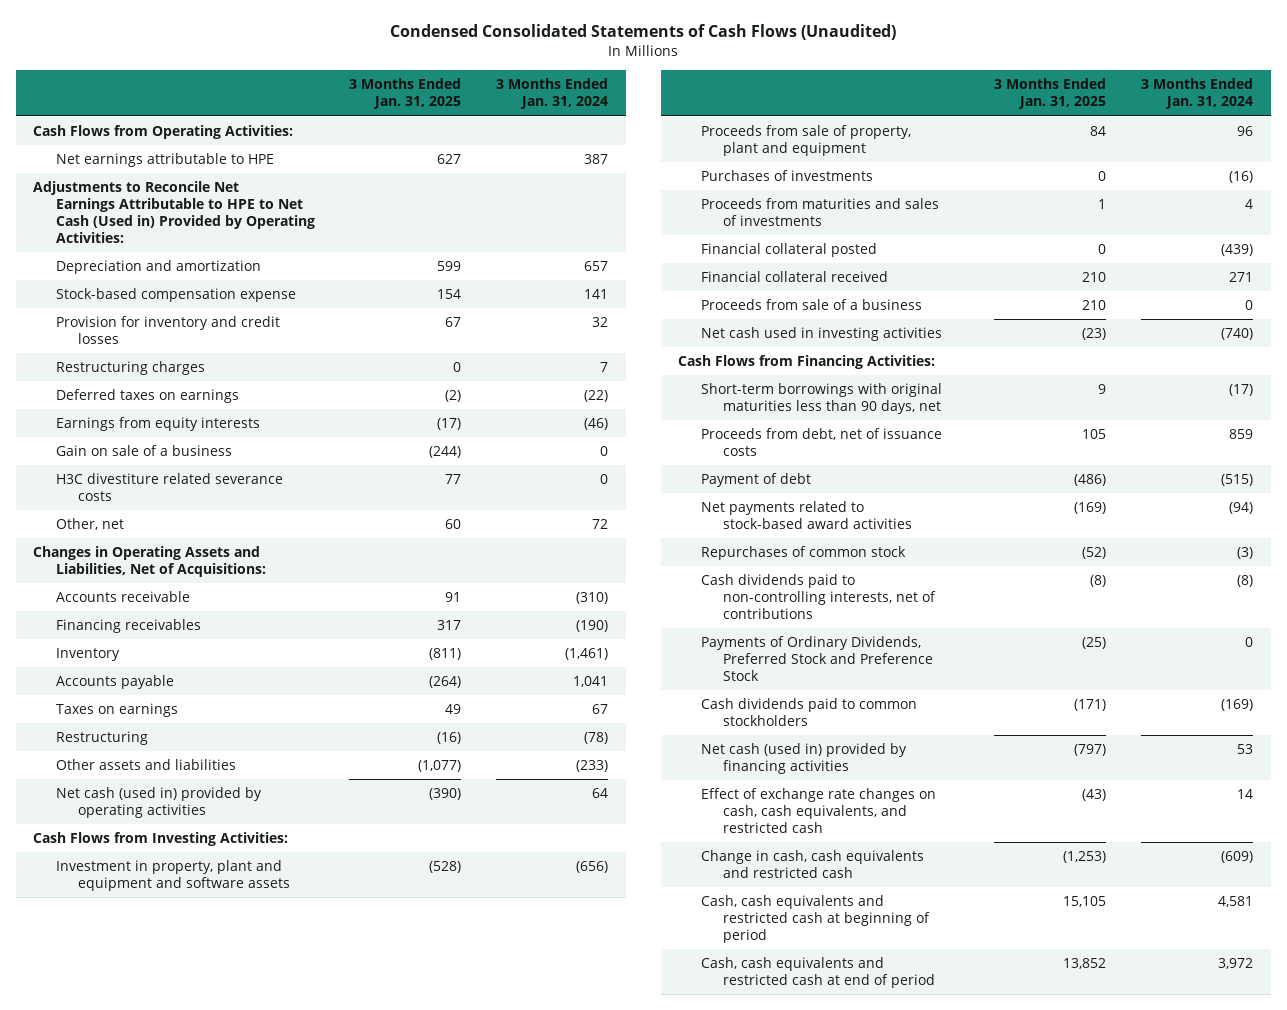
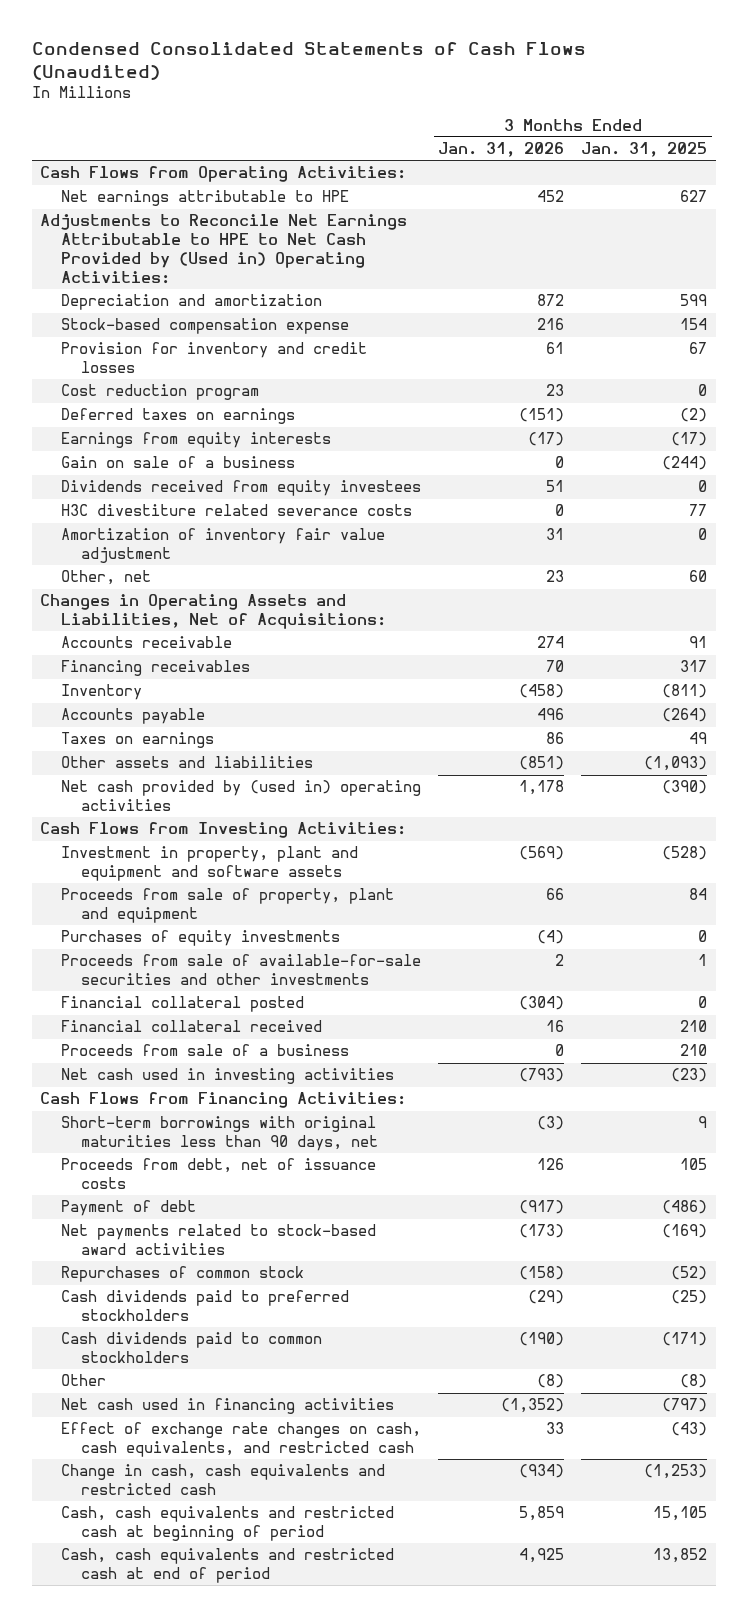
[496,78,609,110] 3 Months Ended Jan. 31, 2024 -> none
none -> [438,142,565,158] Jan. 31, 2026
[33,181,315,244] Adjustments to Reconcile Net Earnings Attributable to HPE to Net Cash (Used in) Provided by Operating Activities: -> [40,214,408,284] Adjustments to Reconcile Net Earnings Attributable to HPE to Net Cash Provided by (Used in) Operating Activities:
[55,361,205,376] Restructuring charges -> none
none -> [60,384,259,401] Cost reduction program
none -> [60,480,421,497] Dividends received from equity investees
none -> [60,528,385,564] Amortization of inventory fair value adjustment
[55,731,148,746] Restructuring -> none
[418,760,462,773] (1,077) -> [644,756,708,772] (1,093)
[55,787,262,819] Net cash (used in) provided by operating activities -> [60,780,421,812] Net cash provided by (used in) operating activities
[700,198,939,227] Proceeds from maturities and sales of investments -> none
[700,170,873,182] Purchases of investments -> [60,930,340,947] Purchases of equity investments
none -> [60,954,421,986] Proceeds from sale of available-for-sale securities and other investments
[700,574,936,620] Cash dividends paid to non-controlling interests, net of contributions -> none
[700,636,933,682] Payments of Ordinary Dividends, Preferred Stock and Preference Stock -> [60,1290,349,1322] Cash dividends paid to preferred stockholders
none -> [60,1374,106,1387] Other
[700,743,907,775] Net cash (used in) provided by financing activities -> [60,1398,394,1415] Net cash used in financing activities

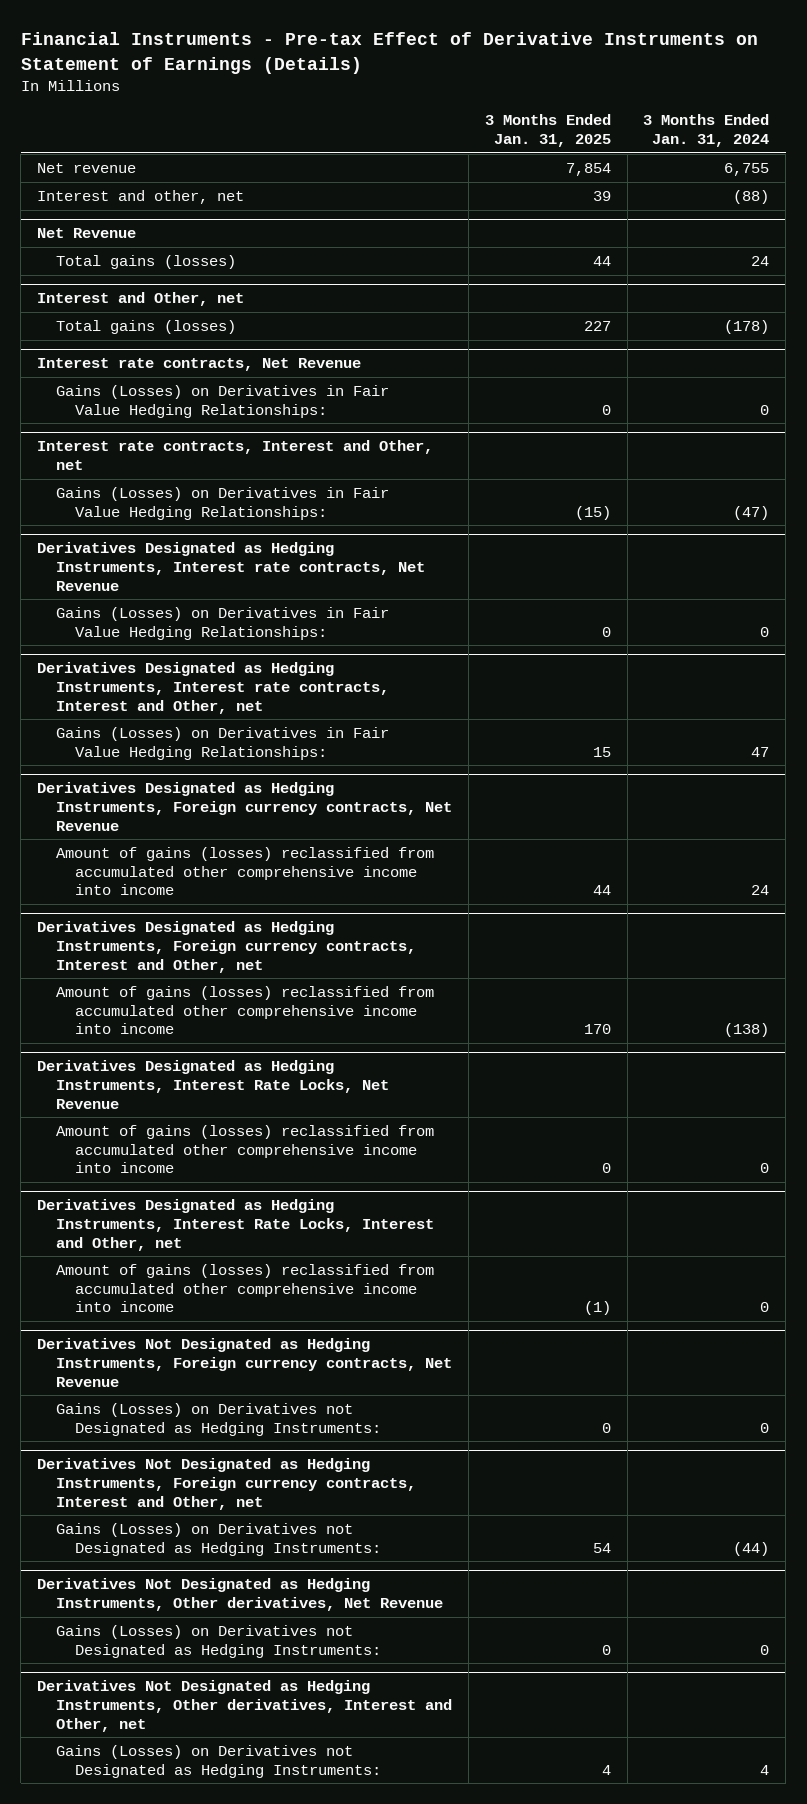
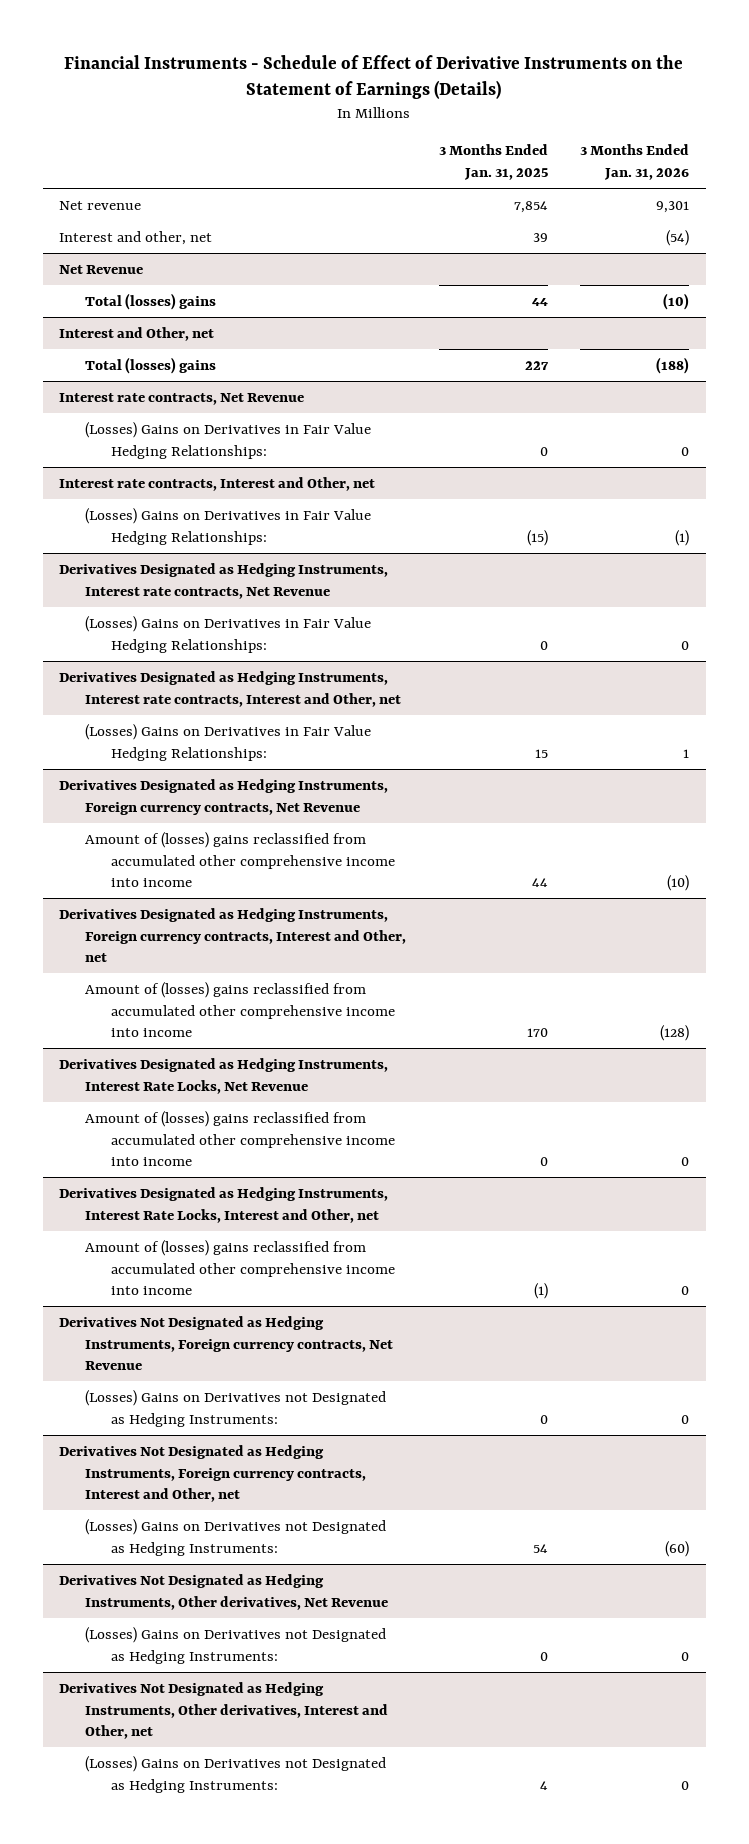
[20,32,758,74] Financial Instruments - Pre-tax Effect of Derivative Instruments on Statement of Earnings (Details) -> [64,54,684,100] Financial Instruments - Schedule of Effect of Derivative Instruments on the Statement of Earnings (Details)
[643,114,770,148] 3 Months Ended Jan. 31, 2024 -> none
none -> [580,144,690,180] 3 Months Ended Jan. 31, 2026
[56,254,237,269] Total gains (losses) -> [85,292,217,310] Total (losses) gains
[56,319,237,334] Total gains (losses) -> [85,356,217,374] Total (losses) gains
[56,384,390,418] Gains (Losses) on Derivatives in Fair Value Hedging Relationships: -> [85,421,372,459] (Losses) Gains on Derivatives in Fair Value Hedging Relationships:
[56,486,390,520] Gains (Losses) on Derivatives in Fair Value Hedging Relationships: -> [85,507,372,545] (Losses) Gains on Derivatives in Fair Value Hedging Relationships:
[56,606,390,640] Gains (Losses) on Derivatives in Fair Value Hedging Relationships: -> [85,615,372,653] (Losses) Gains on Derivatives in Fair Value Hedging Relationships:
[56,726,390,760] Gains (Losses) on Derivatives in Fair Value Hedging Relationships: -> [85,723,372,761] (Losses) Gains on Derivatives in Fair Value Hedging Relationships:
[56,846,435,896] Amount of gains (losses) reclassified from accumulated other comprehensive income into income -> [85,831,395,888] Amount of (losses) gains reclassified from accumulated other comprehensive income into income
[56,985,435,1035] Amount of gains (losses) reclassified from accumulated other comprehensive income into income -> [85,981,395,1038] Amount of (losses) gains reclassified from accumulated other comprehensive income into income
[56,1124,435,1174] Amount of gains (losses) reclassified from accumulated other comprehensive income into income -> [85,1110,395,1167] Amount of (losses) gains reclassified from accumulated other comprehensive income into income
[56,1263,435,1313] Amount of gains (losses) reclassified from accumulated other comprehensive income into income -> [85,1239,395,1296] Amount of (losses) gains reclassified from accumulated other comprehensive income into income
[56,1402,381,1436] Gains (Losses) on Derivatives not Designated as Hedging Instruments: -> [85,1389,387,1427] (Losses) Gains on Derivatives not Designated as Hedging Instruments:
[56,1522,381,1556] Gains (Losses) on Derivatives not Designated as Hedging Instruments: -> [85,1518,387,1556] (Losses) Gains on Derivatives not Designated as Hedging Instruments:
[56,1624,381,1658] Gains (Losses) on Derivatives not Designated as Hedging Instruments: -> [85,1626,387,1664] (Losses) Gains on Derivatives not Designated as Hedging Instruments:
[56,1744,381,1778] Gains (Losses) on Derivatives not Designated as Hedging Instruments: -> [85,1755,387,1793] (Losses) Gains on Derivatives not Designated as Hedging Instruments:

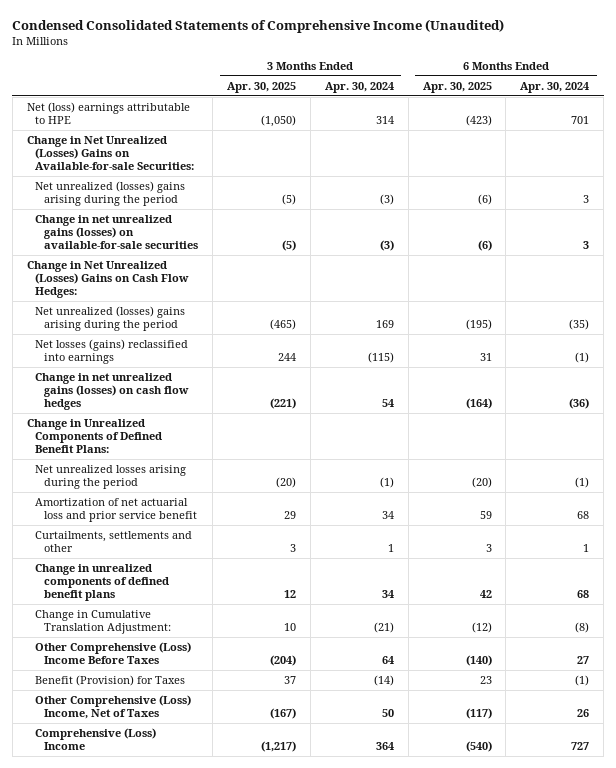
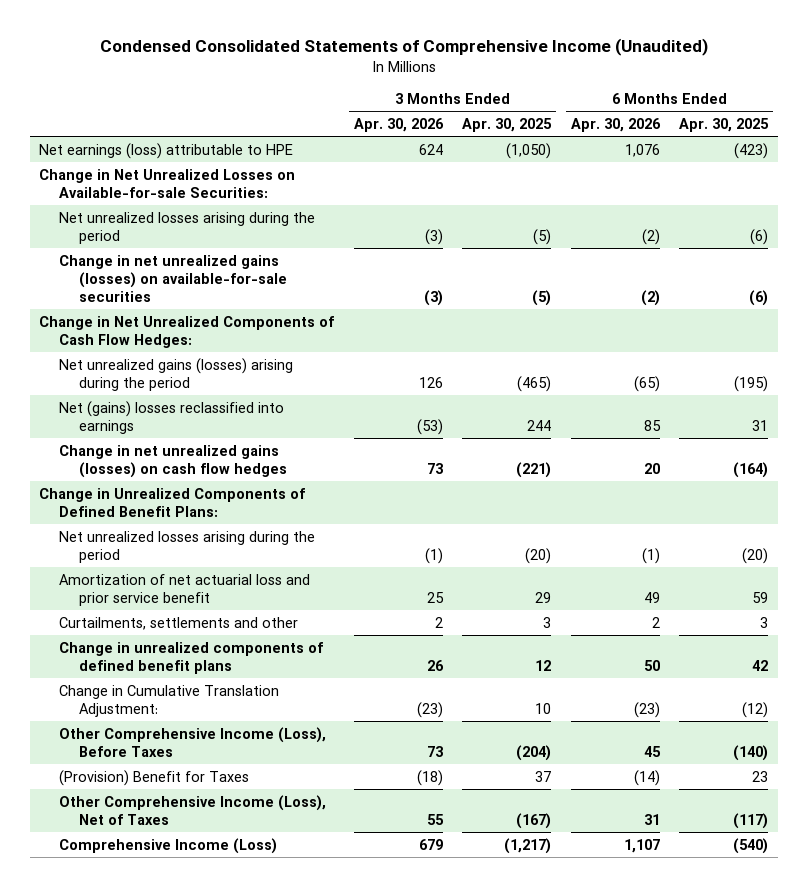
[324,81,394,93] Apr. 30, 2024 -> none
[520,81,590,93] Apr. 30, 2024 -> none
none -> [353,118,444,133] Apr. 30, 2026
none -> [570,118,661,133] Apr. 30, 2026
[26,102,190,124] Net (loss) earnings attributable to HPE -> [39,142,294,159] Net earnings (loss) attributable to HPE
[26,136,195,170] Change in Net Unrealized (Losses) Gains on Available-for-sale Securities: -> [39,168,296,198] Change in Net Unrealized Losses on Available-for-sale Securities:
[35,181,186,206] Net unrealized (losses) gains arising during the period -> [58,211,315,244] Net unrealized losses arising during the period
[26,261,190,298] Change in Net Unrealized (Losses) Gains on Cash Flow Hedges: -> [39,315,335,348] Change in Net Unrealized Components of Cash Flow Hedges:
[35,306,186,331] Net unrealized (losses) gains arising during the period -> [58,357,293,391] Net unrealized gains (losses) arising during the period
[35,339,189,364] Net losses (gains) reclassified into earnings -> [58,400,284,434] Net (gains) losses reclassified into earnings
[35,642,192,664] Other Comprehensive (Loss) Income Before Taxes -> [58,726,326,757] Other Comprehensive Income (Loss), Before Taxes
[35,675,186,687] Benefit (Provision) for Taxes -> [58,769,249,786] (Provision) Benefit for Taxes
[35,695,192,719] Other Comprehensive (Loss) Income, Net of Taxes -> [58,794,326,825] Other Comprehensive Income (Loss), Net of Taxes
[35,728,157,750] Comprehensive (Loss) Income -> [58,837,277,854] Comprehensive Income (Loss)

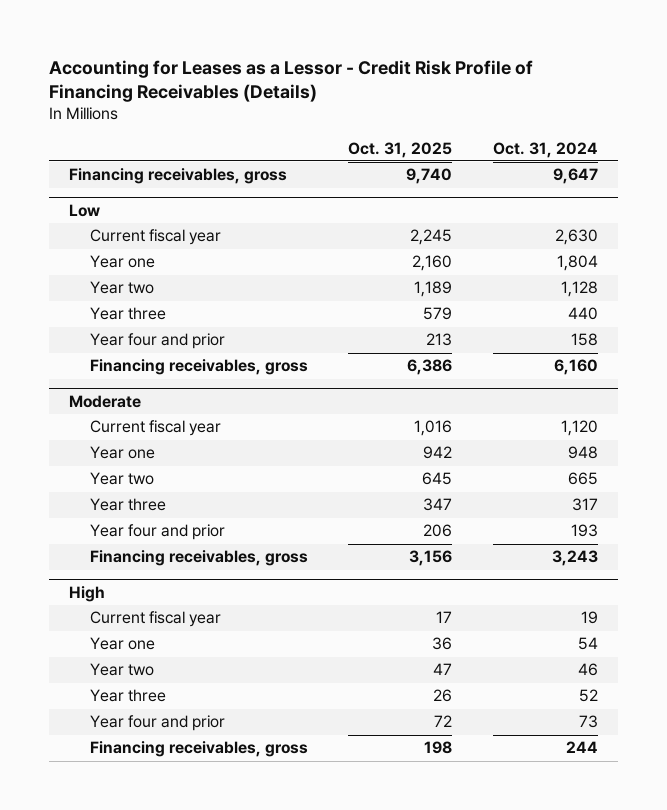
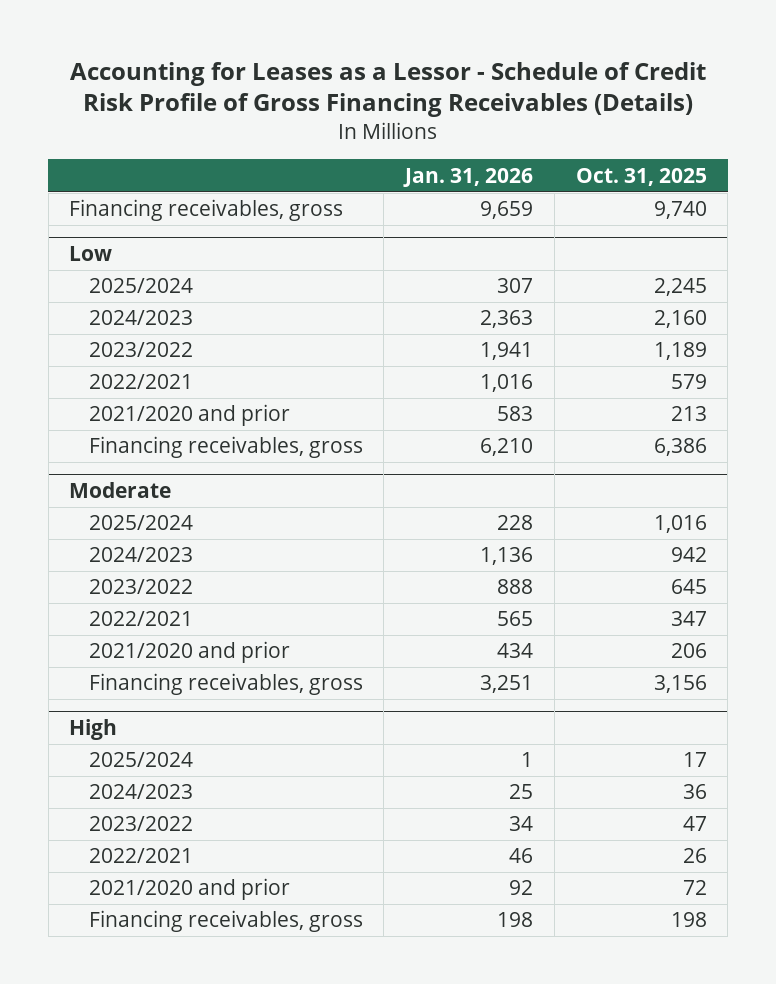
[49,59,534,103] Accounting for Leases as a Lessor - Credit Risk Profile of Financing Receivables (Details) -> [69,61,706,118] Accounting for Leases as a Lessor - Schedule of Credit Risk Profile of Gross Financing Receivables (Details)
[492,141,598,158] Oct. 31, 2024 -> none
none -> [403,167,534,187] Jan. 31, 2026
[89,229,221,246] Current fiscal year -> [88,278,193,294] 2025/2024
[89,255,155,269] Year one -> [88,310,193,326] 2024/2023
[89,281,154,295] Year two -> [88,342,193,358] 2023/2022
[89,307,166,321] Year three -> [88,374,193,390] 2022/2021
[89,333,225,350] Year four and prior -> [88,404,290,427] 2021/2020 and prior
[89,420,221,437] Current fiscal year -> [88,515,193,531] 2025/2024
[89,446,155,460] Year one -> [88,547,193,563] 2024/2023
[89,472,154,486] Year two -> [88,579,193,595] 2023/2022
[89,498,166,512] Year three -> [88,611,193,627] 2022/2021
[89,524,225,541] Year four and prior -> [88,641,290,664] 2021/2020 and prior
[89,611,221,628] Current fiscal year -> [88,752,193,768] 2025/2024
[89,637,155,651] Year one -> [88,784,193,800] 2024/2023
[89,663,154,677] Year two -> [88,816,193,832] 2023/2022
[89,689,166,703] Year three -> [88,848,193,864] 2022/2021
[89,715,225,732] Year four and prior -> [88,878,290,901] 2021/2020 and prior

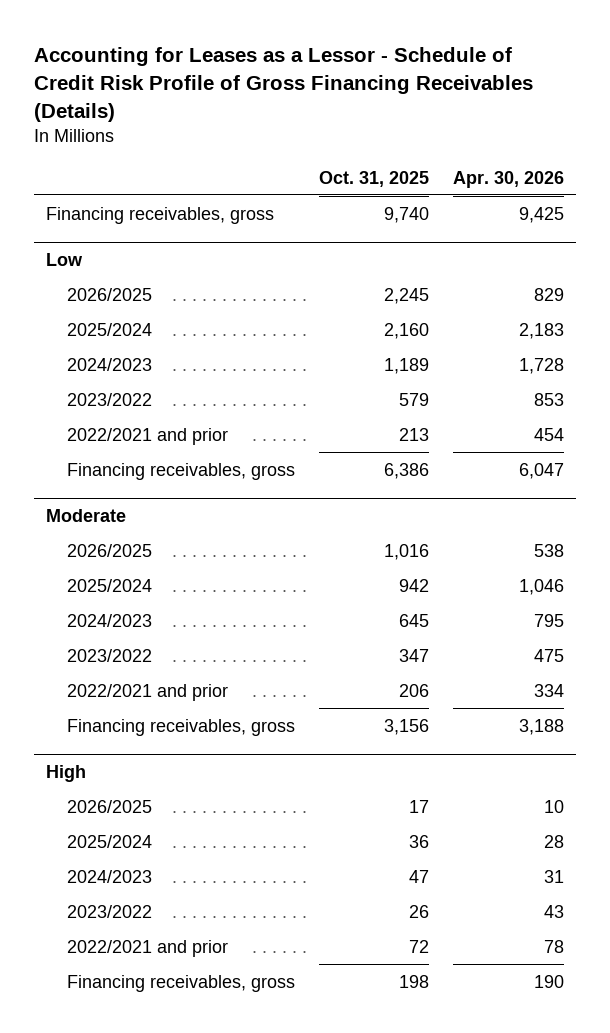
[403,167,534,187] Jan. 31, 2026 -> none
none -> [453,170,565,188] Apr. 30, 2026
[88,374,193,390] 2022/2021 -> none
none -> [66,287,152,301] 2026/2025
[653,278,707,297] 2,245 -> [383,322,429,339] 2,160
[653,310,707,329] 2,160 -> [383,357,429,374] 1,189
[653,342,707,361] 1,189 -> [398,392,429,406] 579
[88,404,290,427] 2021/2020 and prior -> [66,427,228,445] 2022/2021 and prior
[88,611,193,627] 2022/2021 -> none
none -> [66,543,152,557] 2026/2025
[653,515,707,534] 1,016 -> [398,578,429,592] 942
[670,547,707,563] 942 -> [398,613,429,627] 645
[670,579,707,595] 645 -> [398,648,429,662] 347
[88,641,290,664] 2021/2020 and prior -> [66,683,228,701] 2022/2021 and prior
[88,848,193,864] 2022/2021 -> none
none -> [66,799,152,813] 2026/2025
[682,752,707,768] 17 -> [408,834,429,848] 36
[682,784,707,800] 36 -> [408,869,429,883] 47
[682,816,707,832] 47 -> [408,904,429,918] 26
[88,878,290,901] 2021/2020 and prior -> [66,939,228,957] 2022/2021 and prior

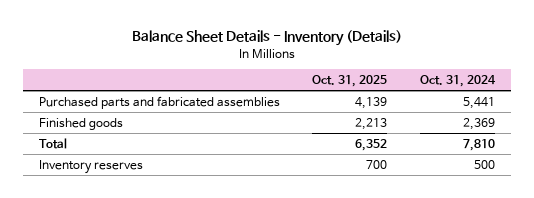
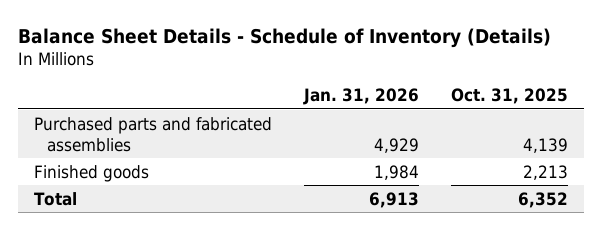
[131,30,402,47] Balance Sheet Details - Inventory (Details) -> [17,28,551,49] Balance Sheet Details - Schedule of Inventory (Details)
[419,75,496,88] Oct. 31, 2024 -> none
none -> [302,88,419,106] Jan. 31, 2026
[39,159,144,174] Inventory reserves -> none

